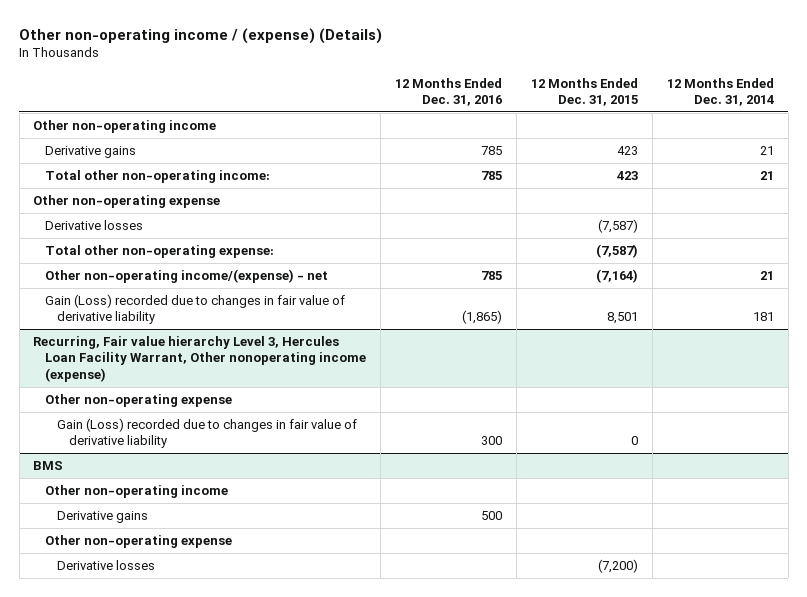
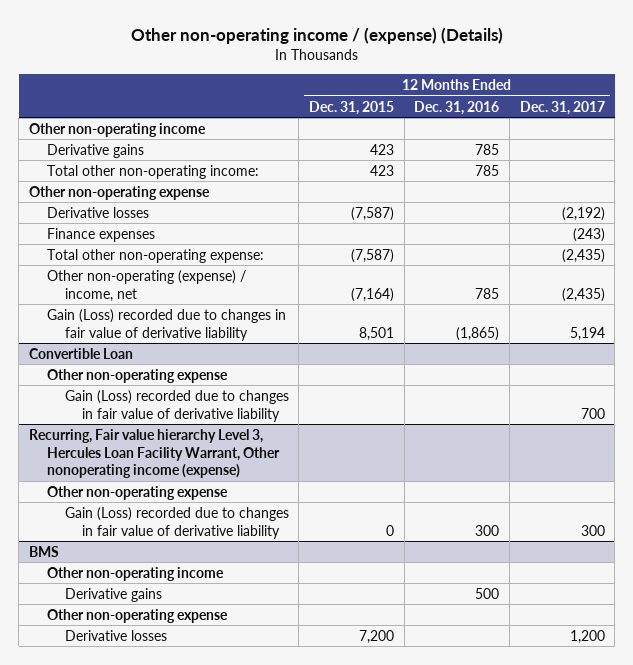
[666,77,774,107] 12 Months Ended Dec. 31, 2014 -> none
none -> [519,100,605,115] Dec. 31, 2017
none -> [46,227,155,242] Finance expenses
[45,269,329,284] Other non-operating income/(expense) - net -> [46,269,246,302] Other non-operating (expense) / income, net
none -> [28,347,133,359] Convertible Loan
none -> [46,368,228,383] Other non-operating expense
none -> [64,389,289,422] Gain (Loss) recorded due to changes in fair value of derivative liability
[597,559,638,574] (7,200) -> [358,629,394,644] 7,200

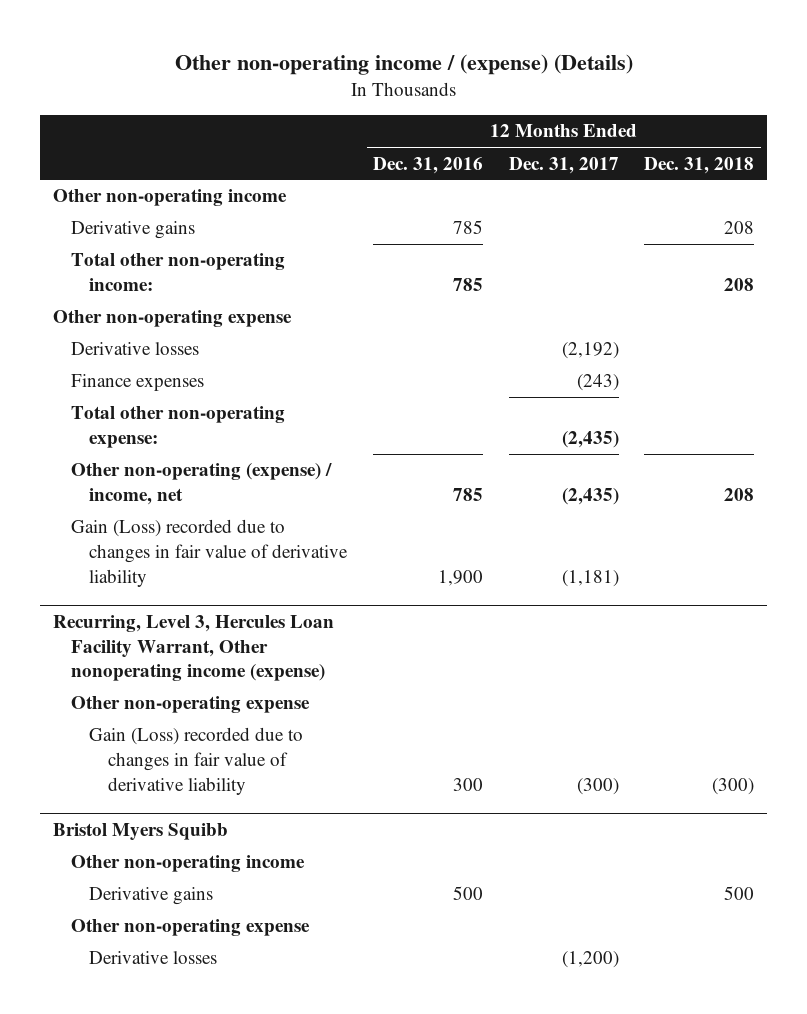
[308,100,394,115] Dec. 31, 2015 -> none
none -> [644,156,755,174] Dec. 31, 2018
[28,347,133,359] Convertible Loan -> none
[46,368,228,383] Other non-operating expense -> none
[64,389,289,422] Gain (Loss) recorded due to changes in fair value of derivative liability -> none
[456,326,500,341] (1,865) -> [438,569,484,586] 1,900
[569,326,605,341] 5,194 -> [561,569,619,587] (1,181)
[28,428,280,479] Recurring, Fair value hierarchy Level 3, Hercules Loan Facility Warrant, Other nonoperating income (expense) -> [53,614,335,682] Recurring, Level 3, Hercules Loan Facility Warrant, Other nonoperating income (expense)
[28,545,59,557] BMS -> none
[580,524,605,536] 300 -> [576,777,619,795] (300)
none -> [53,822,229,840] Bristol Myers Squibb
[569,629,605,644] 1,200 -> [561,951,619,969] (1,200)

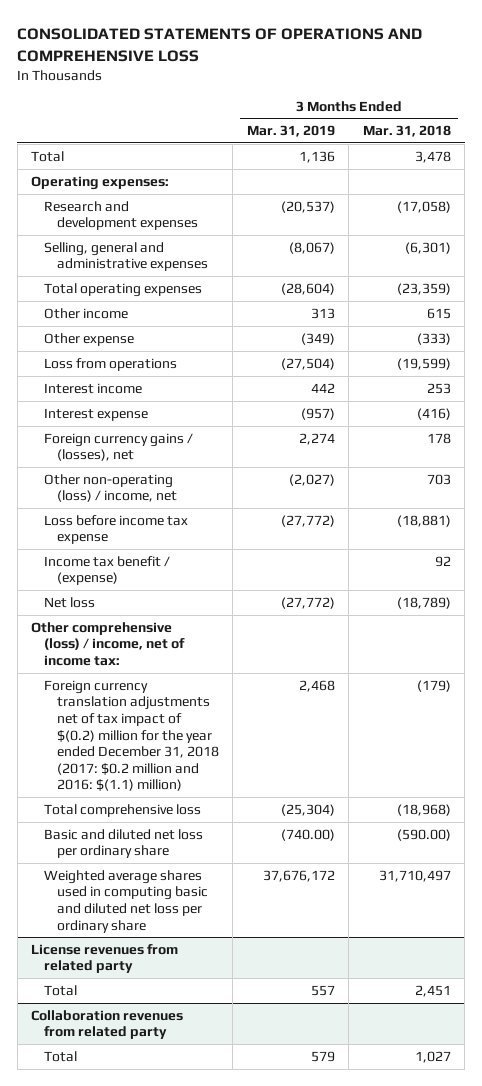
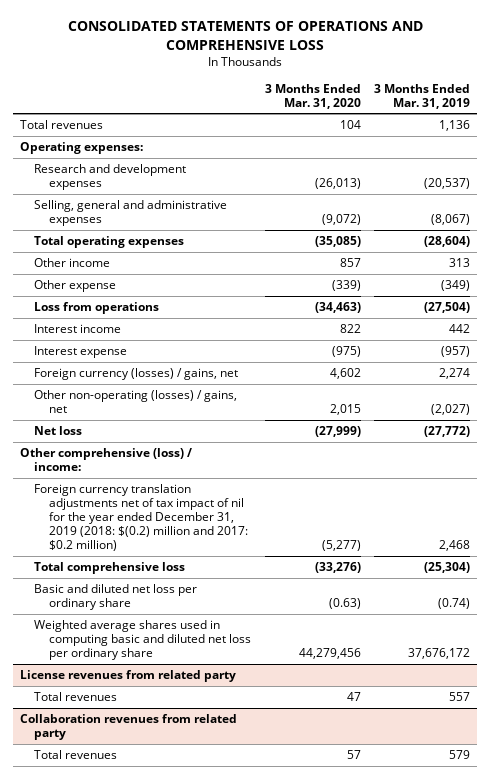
[362,125,451,138] Mar. 31, 2018 -> none
none -> [264,83,361,109] 3 Months Ended Mar. 31, 2020
[30,150,64,162] Total -> [19,120,103,130] Total revenues
[43,514,188,545] Loss before income tax expense -> none
[43,555,170,586] Income tax benefit / (expense) -> none
[43,432,193,462] Foreign currency gains / (losses), net -> [34,368,239,381] Foreign currency (losses) / gains, net
[43,473,177,503] Other non-operating (loss) / income, net -> [34,390,238,414] Other non-operating (losses) / gains, net
[30,621,185,666] Other comprehensive (loss) / income, net of income tax: -> [19,448,192,472] Other comprehensive (loss) / income:
[43,679,219,792] Foreign currency translation adjustments net of tax impact of $(0.2) million for the year ended December 31, 2018 (2017: $0.2 million and 2016: $(1.1) million) -> [34,484,249,551] Foreign currency translation adjustments net of tax impact of nil for the year ended December 31, 2019 (2018: $(0.2) million and 2017: $0.2 million)
[280,828,335,841] (740.00) -> [438,598,471,610] (0.74)
[43,984,77,996] Total -> [34,692,118,702] Total revenues
[43,1050,77,1062] Total -> [34,750,118,760] Total revenues

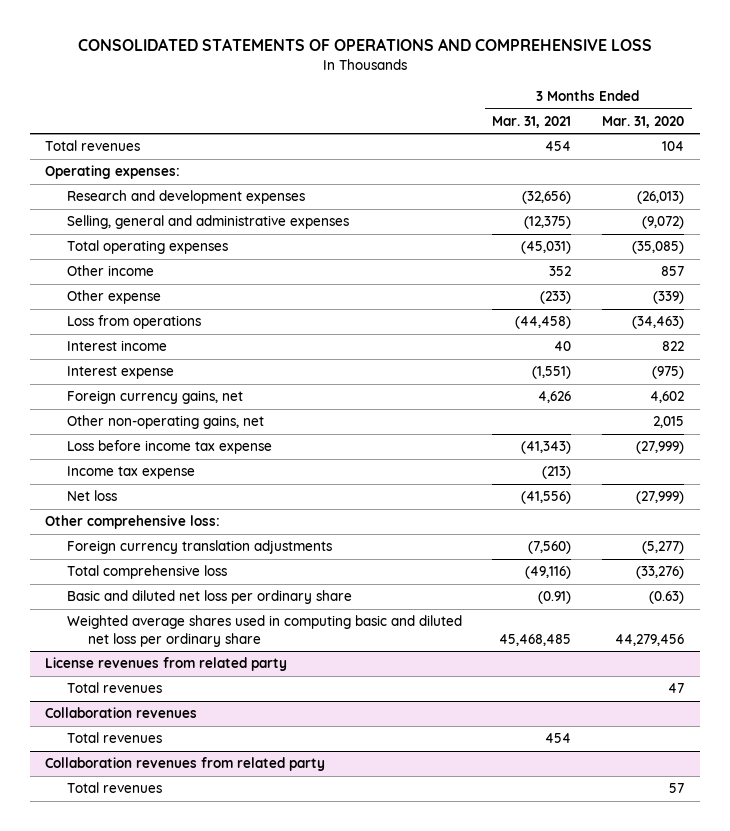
[374,83,471,109] 3 Months Ended Mar. 31, 2019 -> none
none -> [492,115,572,128] Mar. 31, 2021
[34,368,239,381] Foreign currency (losses) / gains, net -> [66,390,243,405] Foreign currency gains, net
[34,390,238,414] Other non-operating (losses) / gains, net -> [66,415,264,430] Other non-operating gains, net
none -> [66,440,272,455] Loss before income tax expense
none -> [66,466,195,480] Income tax expense
[19,448,192,472] Other comprehensive (loss) / income: -> [45,515,221,530] Other comprehensive loss:
[34,484,249,551] Foreign currency translation adjustments net of tax impact of nil for the year ended December 31, 2019 (2018: $(0.2) million and 2017: $0.2 million) -> [66,540,332,555] Foreign currency translation adjustments
none -> [45,707,198,719] Collaboration revenues
none -> [66,732,162,744] Total revenues

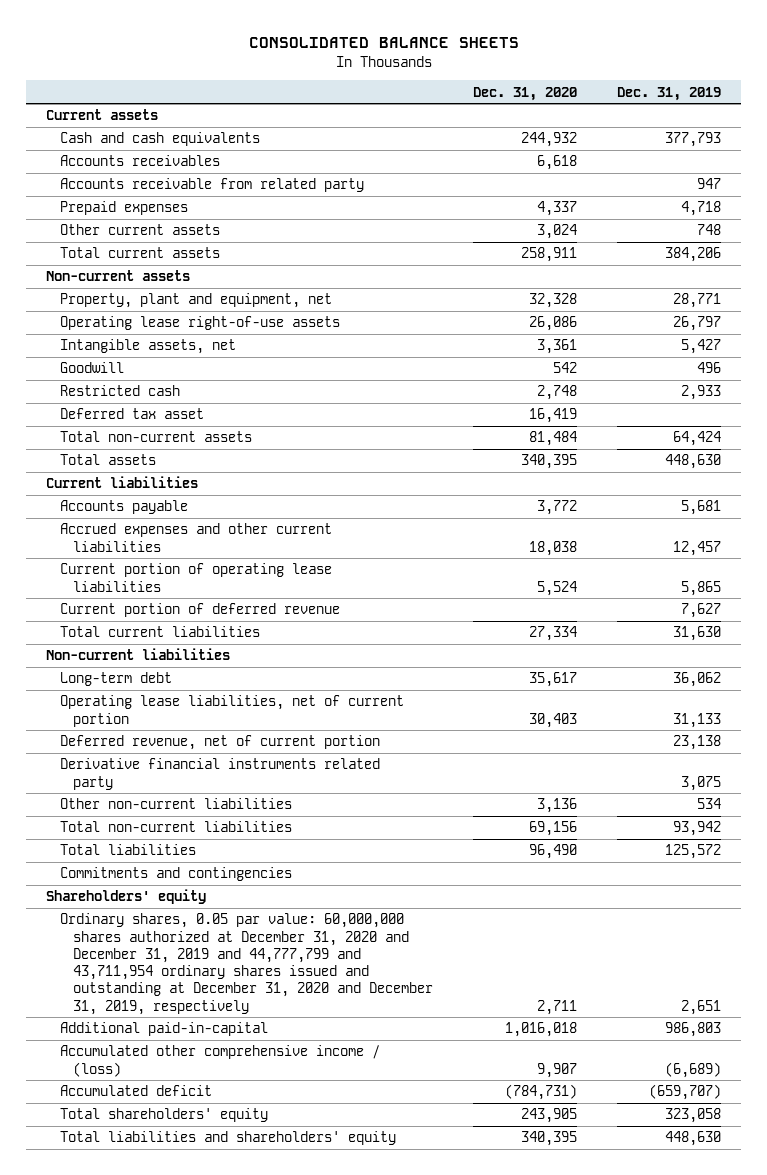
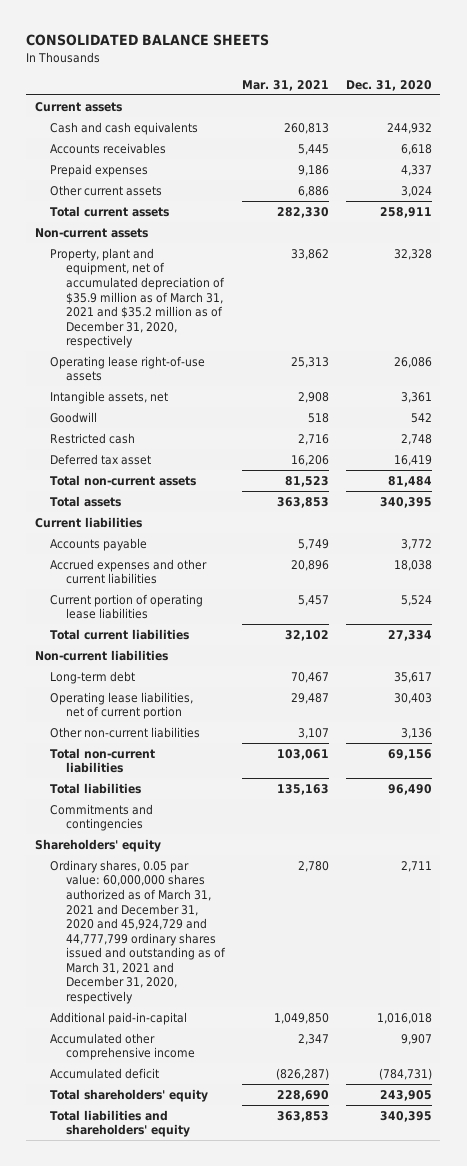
[617,86,722,101] Dec. 31, 2019 -> none
none -> [241,79,329,91] Mar. 31, 2021
[59,178,364,193] Accounts receivable from related party -> none
[59,293,332,309] Property, plant and equipment, net -> [50,247,225,349] Property, plant and equipment, net of accumulated depreciation of $35.9 million as of March 31, 2021 and $35.2 million as of December 31, 2020, respectively
[59,603,340,618] Current portion of deferred revenue -> none
[59,735,380,751] Deferred revenue, net of current portion -> none
[59,758,380,790] Derivative financial instruments related party -> none
[59,913,434,1015] Ordinary shares, 0.05 par value: 60,000,000 shares authorized at December 31, 2020 and December 31, 2019 and 44,777,799 and 43,711,954 ordinary shares issued and outstanding at December 31, 2020 and December 31, 2019, respectively -> [50,859,226,1004] Ordinary shares, 0.05 par value: 60,000,000 shares authorized as of March 31, 2021 and December 31, 2020 and 45,924,729 and 44,777,799 ordinary shares issued and outstanding as of March 31, 2021 and December 31, 2020, respectively
[59,1045,380,1077] Accumulated other comprehensive income / (loss) -> [50,1032,195,1061] Accumulated other comprehensive income

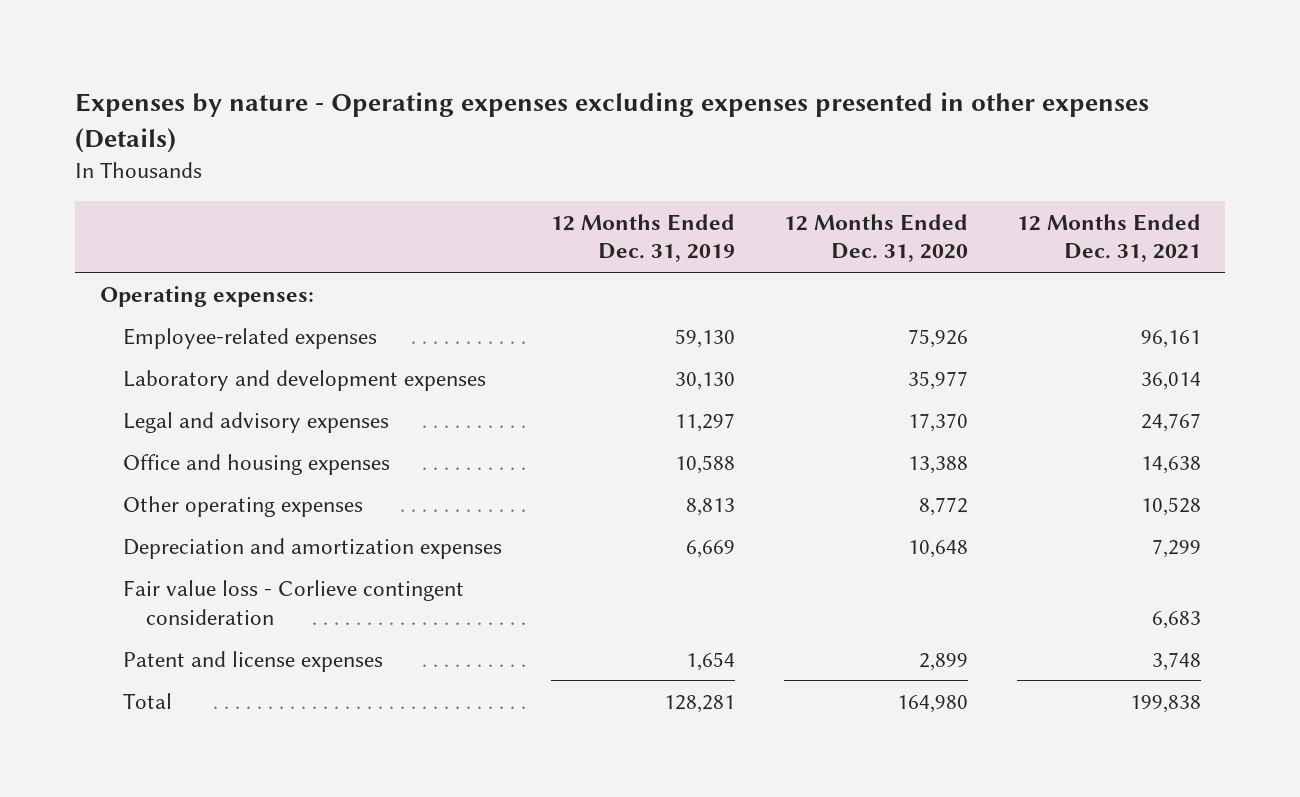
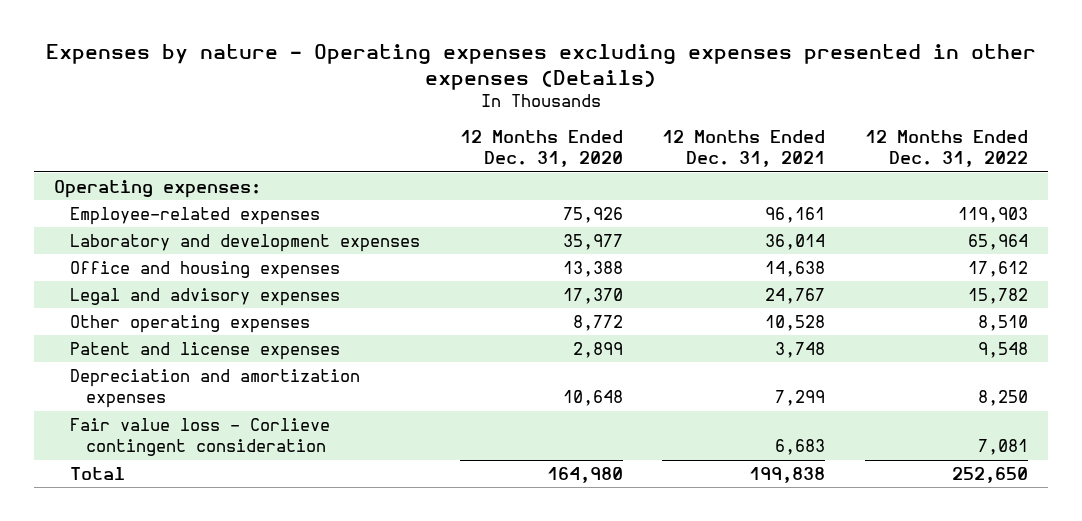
[550,213,735,263] 12 Months Ended Dec. 31, 2019 -> none
none -> [864,129,1028,167] 12 Months Ended Dec. 31, 2022
[122,411,389,433] Legal and advisory expenses -> [69,287,340,306] Legal and advisory expenses
[122,650,383,672] Patent and license expenses -> [69,341,340,360] Patent and license expenses

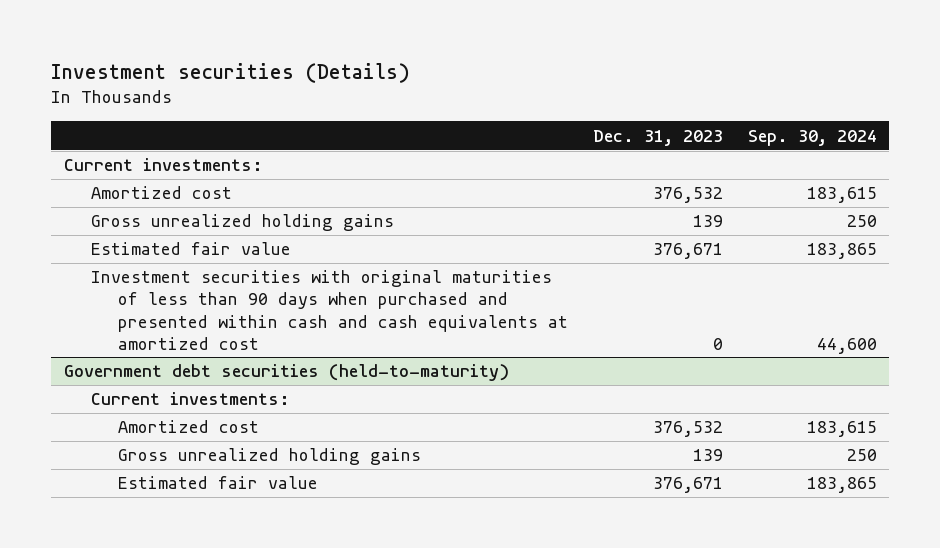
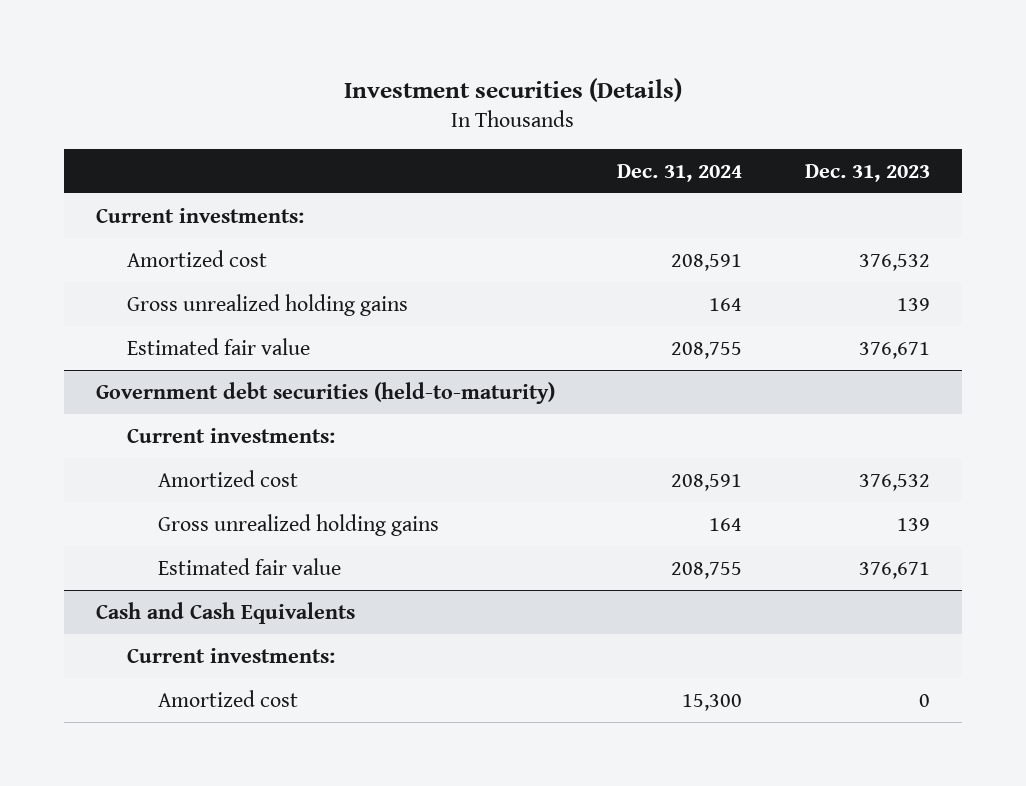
[747,129,877,146] Sep. 30, 2024 -> none
none -> [617,163,743,182] Dec. 31, 2024
[90,270,568,350] Investment securities with original maturities of less than 90 days when purchased and presented within cash and cash equivalents at amortized cost -> none
none -> [95,601,355,624] Cash and Cash Equivalents
none -> [126,647,335,663] Current investments:
none -> [157,689,298,707] Amortized cost

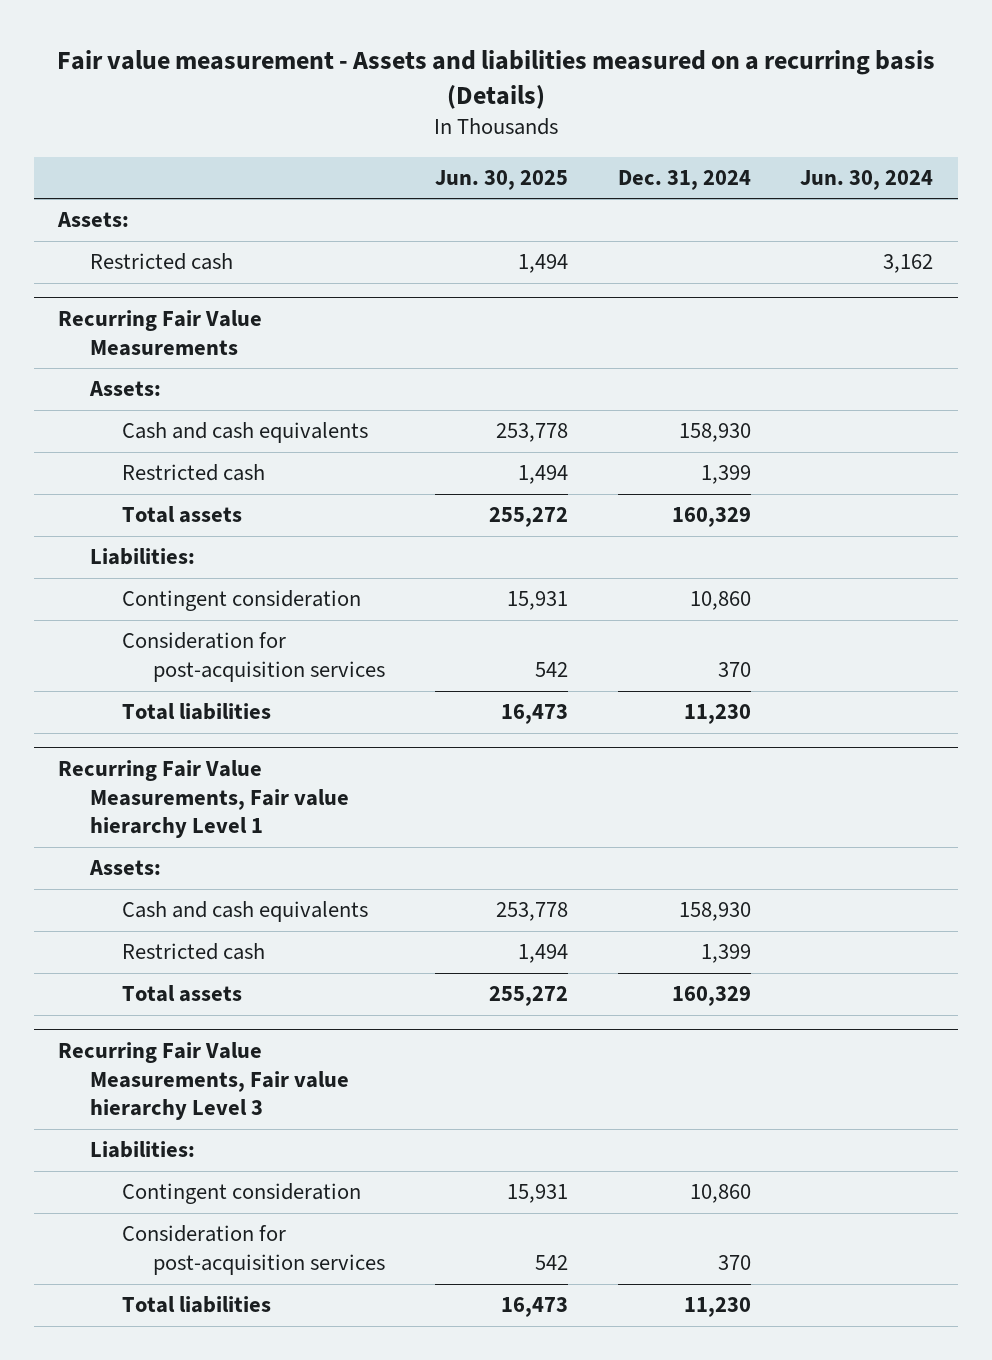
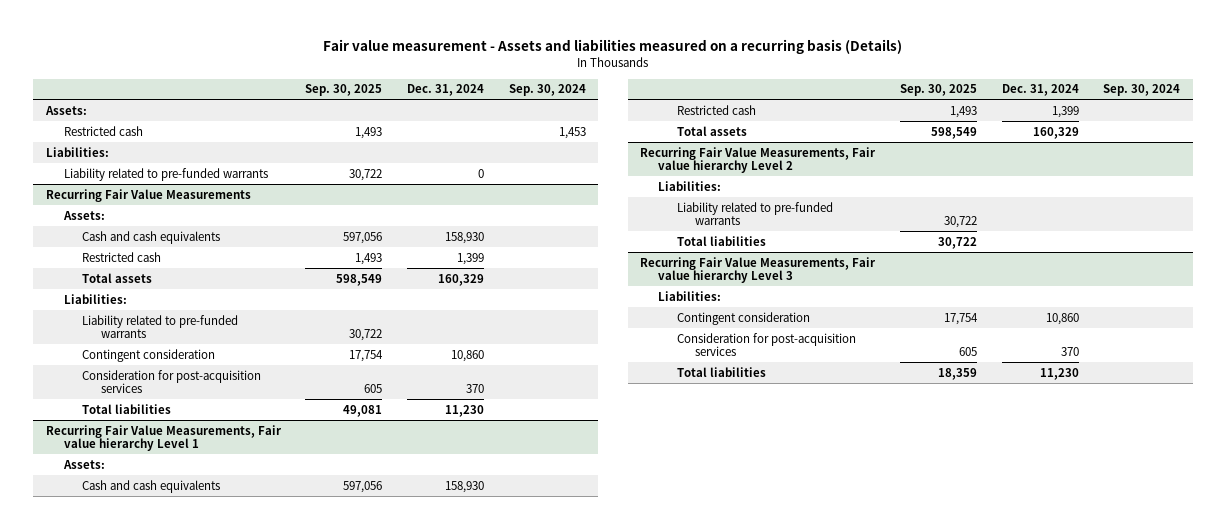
[434,169,568,190] Jun. 30, 2025 -> none
[800,169,934,190] Jun. 30, 2024 -> none
none -> [305,84,383,97] Sep. 30, 2025
none -> [508,84,586,97] Sep. 30, 2024
none -> [45,146,109,157] Liabilities:
none -> [63,167,268,181] Liability related to pre-funded warrants
none -> [82,314,239,339] Liability related to pre-funded warrants
none -> [639,146,876,174] Recurring Fair Value Measurements, Fair value hierarchy Level 2
none -> [658,180,722,191] Liabilities:
none -> [676,201,833,226] Liability related to pre-funded warrants
none -> [676,235,766,246] Total liabilities

